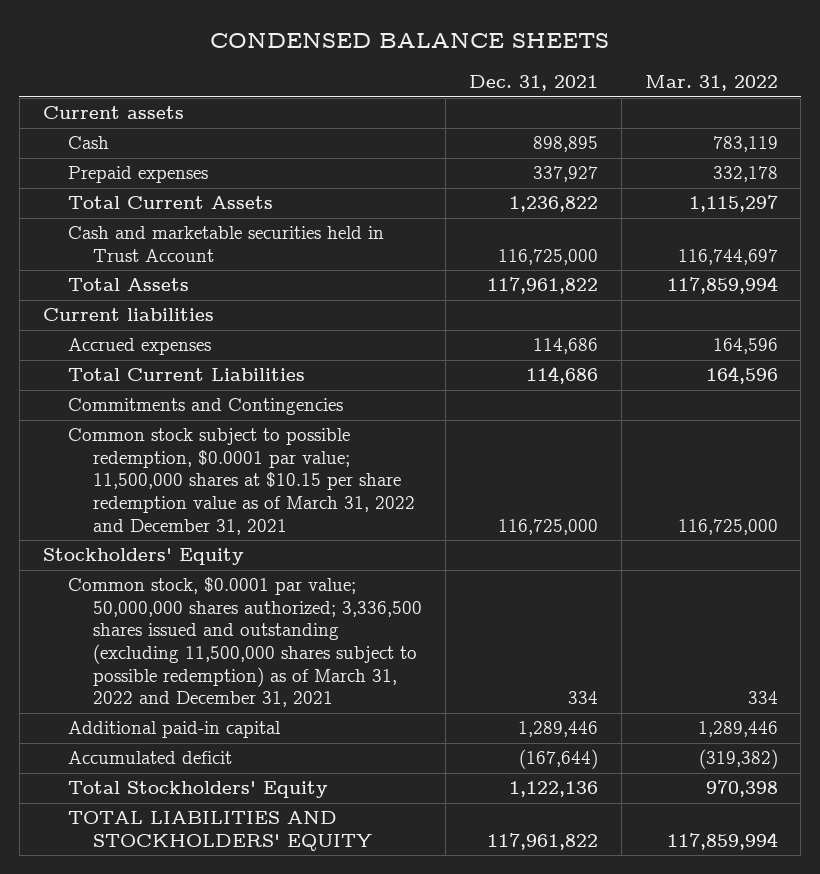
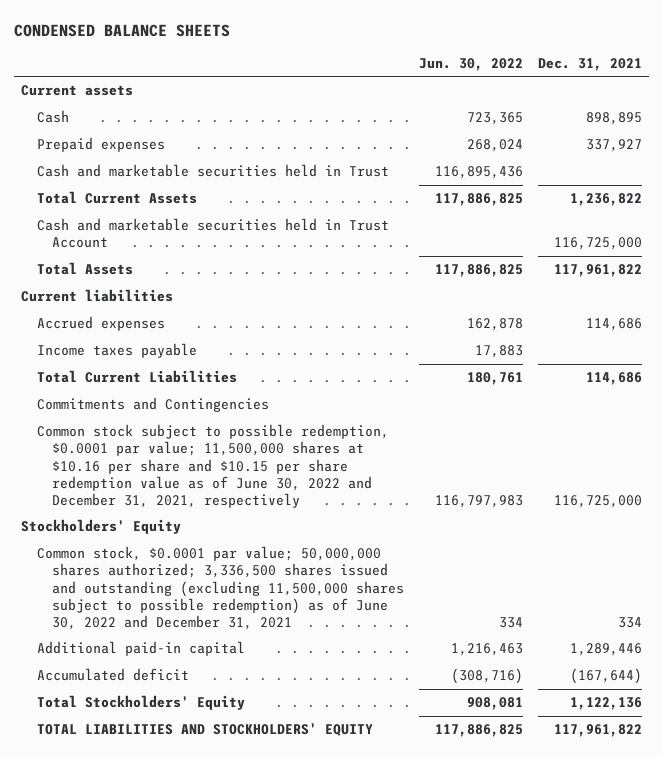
[644,75,778,92] Mar. 31, 2022 -> none
none -> [418,58,523,72] Jun. 30, 2022
none -> [36,164,389,178] Cash and marketable securities held in Trust
none -> [36,343,197,359] Income taxes payable
[67,428,416,535] Common stock subject to possible redemption, $0.0001 par value; 11,500,000 shares at $10.15 per share redemption value as of March 31, 2022 and December 31, 2021 -> [36,424,389,509] Common stock subject to possible redemption, $0.0001 par value; 11,500,000 shares at $10.16 per share and $10.15 per share redemption value as of June 30, 2022 and December 31, 2021, respectively
[67,577,423,708] Common stock, $0.0001 par value; 50,000,000 shares authorized; 3,336,500 shares issued and outstanding (excluding 11,500,000 shares subject to possible redemption) as of March 31, 2022 and December 31, 2021 -> [36,546,404,631] Common stock, $0.0001 par value; 50,000,000 shares authorized; 3,336,500 shares issued and outstanding (excluding 11,500,000 shares subject to possible redemption) as of June 30, 2022 and December 31, 2021

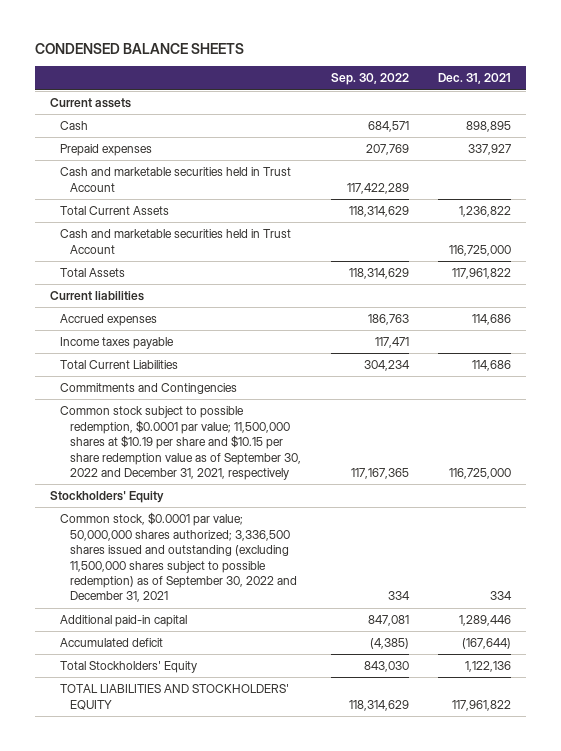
[418,58,523,72] Jun. 30, 2022 -> none
none -> [330,73,409,86] Sep. 30, 2022
[36,164,389,178] Cash and marketable securities held in Trust -> [60,167,292,192] Cash and marketable securities held in Trust Account
[36,424,389,509] Common stock subject to possible redemption, $0.0001 par value; 11,500,000 shares at $10.16 per share and $10.15 per share redemption value as of June 30, 2022 and December 31, 2021, respectively -> [60,406,302,481] Common stock subject to possible redemption, $0.0001 par value; 11,500,000 shares at $10.19 per share and $10.15 per share redemption value as of September 30, 2022 and December 31, 2021, respectively
[36,546,404,631] Common stock, $0.0001 par value; 50,000,000 shares authorized; 3,336,500 shares issued and outstanding (excluding 11,500,000 shares subject to possible redemption) as of June 30, 2022 and December 31, 2021 -> [60,512,298,603] Common stock, $0.0001 par value; 50,000,000 shares authorized; 3,336,500 shares issued and outstanding (excluding 11,500,000 shares subject to possible redemption) as of September 30, 2022 and December 31, 2021

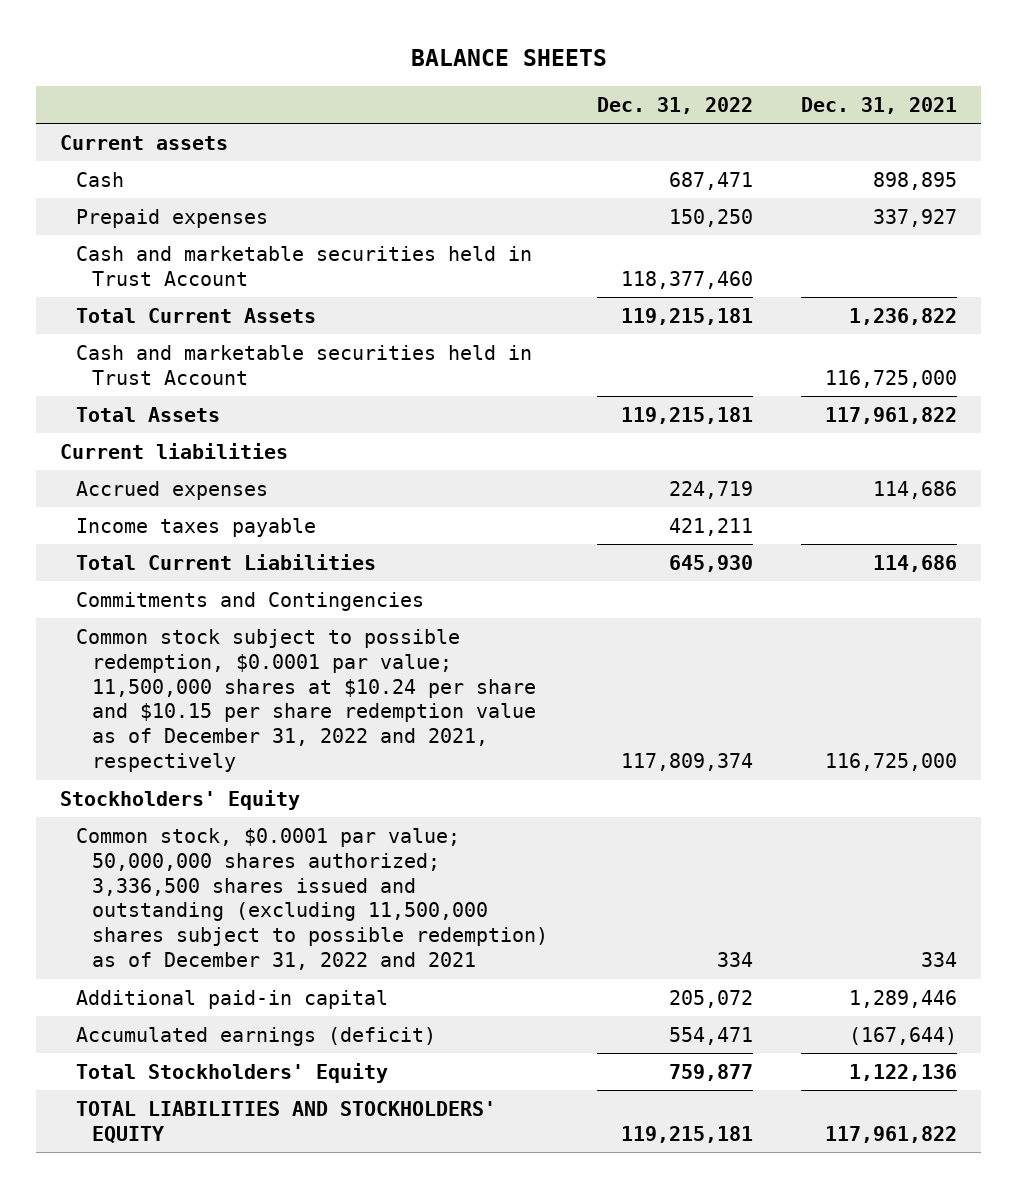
[35,42,245,54] CONDENSED BALANCE SHEETS -> [410,49,607,67] BALANCE SHEETS
[330,73,409,86] Sep. 30, 2022 -> none
none -> [596,96,753,114] Dec. 31, 2022
[60,406,302,481] Common stock subject to possible redemption, $0.0001 par value; 11,500,000 shares at $10.19 per share and $10.15 per share redemption value as of September 30, 2022 and December 31, 2021, respectively -> [75,628,537,773] Common stock subject to possible redemption, $0.0001 par value; 11,500,000 shares at $10.24 per share and $10.15 per share redemption value as of December 31, 2022 and 2021, respectively
[60,512,298,603] Common stock, $0.0001 par value; 50,000,000 shares authorized; 3,336,500 shares issued and outstanding (excluding 11,500,000 shares subject to possible redemption) as of September 30, 2022 and December 31, 2021 -> [75,827,549,971] Common stock, $0.0001 par value; 50,000,000 shares authorized; 3,336,500 shares issued and outstanding (excluding 11,500,000 shares subject to possible redemption) as of December 31, 2022 and 2021
[60,638,164,648] Accumulated deficit -> [75,1026,436,1046] Accumulated earnings (deficit)

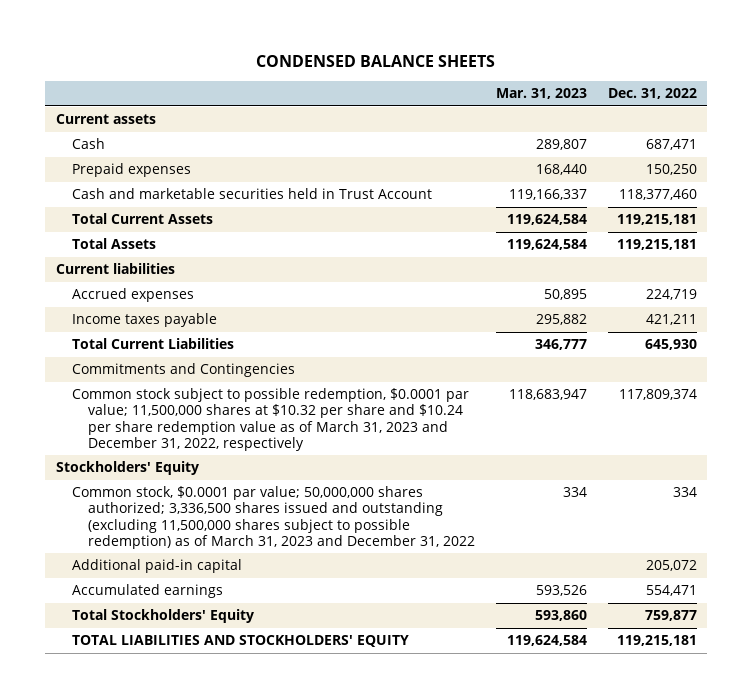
[410,49,607,67] BALANCE SHEETS -> [256,55,496,68] CONDENSED BALANCE SHEETS
[801,96,958,114] Dec. 31, 2021 -> none
none -> [495,88,587,100] Mar. 31, 2023
[75,344,532,385] Cash and marketable securities held in Trust Account -> none
[75,628,537,773] Common stock subject to possible redemption, $0.0001 par value; 11,500,000 shares at $10.24 per share and $10.15 per share redemption value as of December 31, 2022 and 2021, respectively -> [71,388,469,451] Common stock subject to possible redemption, $0.0001 par value; 11,500,000 shares at $10.32 per share and $10.24 per share redemption value as of March 31, 2023 and December 31, 2022, respectively
[75,827,549,971] Common stock, $0.0001 par value; 50,000,000 shares authorized; 3,336,500 shares issued and outstanding (excluding 11,500,000 shares subject to possible redemption) as of December 31, 2022 and 2021 -> [71,486,475,549] Common stock, $0.0001 par value; 50,000,000 shares authorized; 3,336,500 shares issued and outstanding (excluding 11,500,000 shares subject to possible redemption) as of March 31, 2023 and December 31, 2022
[75,1026,436,1046] Accumulated earnings (deficit) -> [71,584,223,599] Accumulated earnings

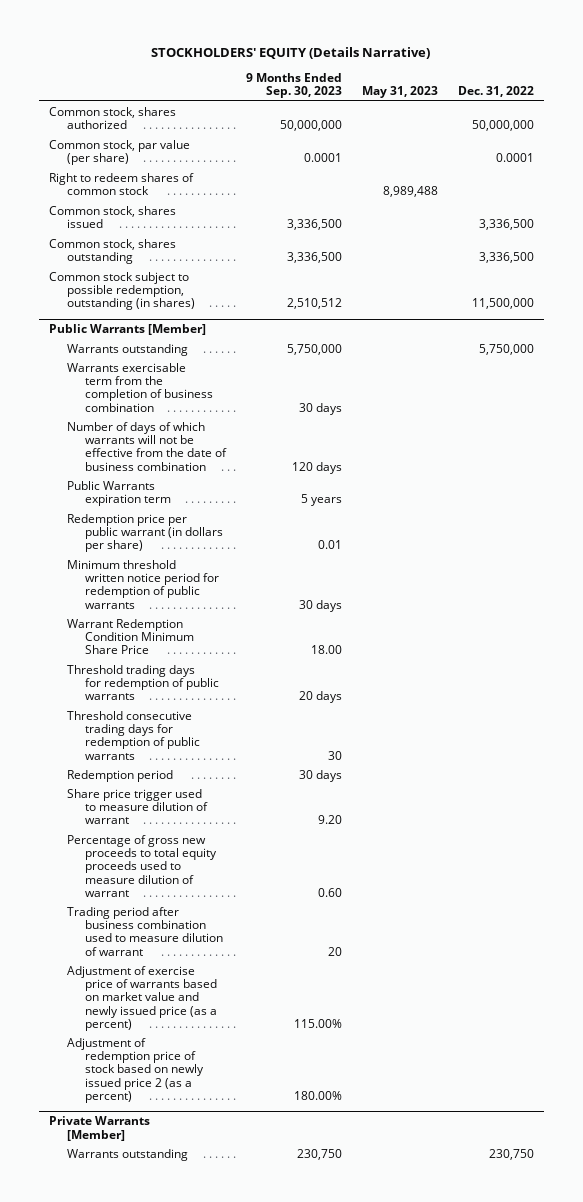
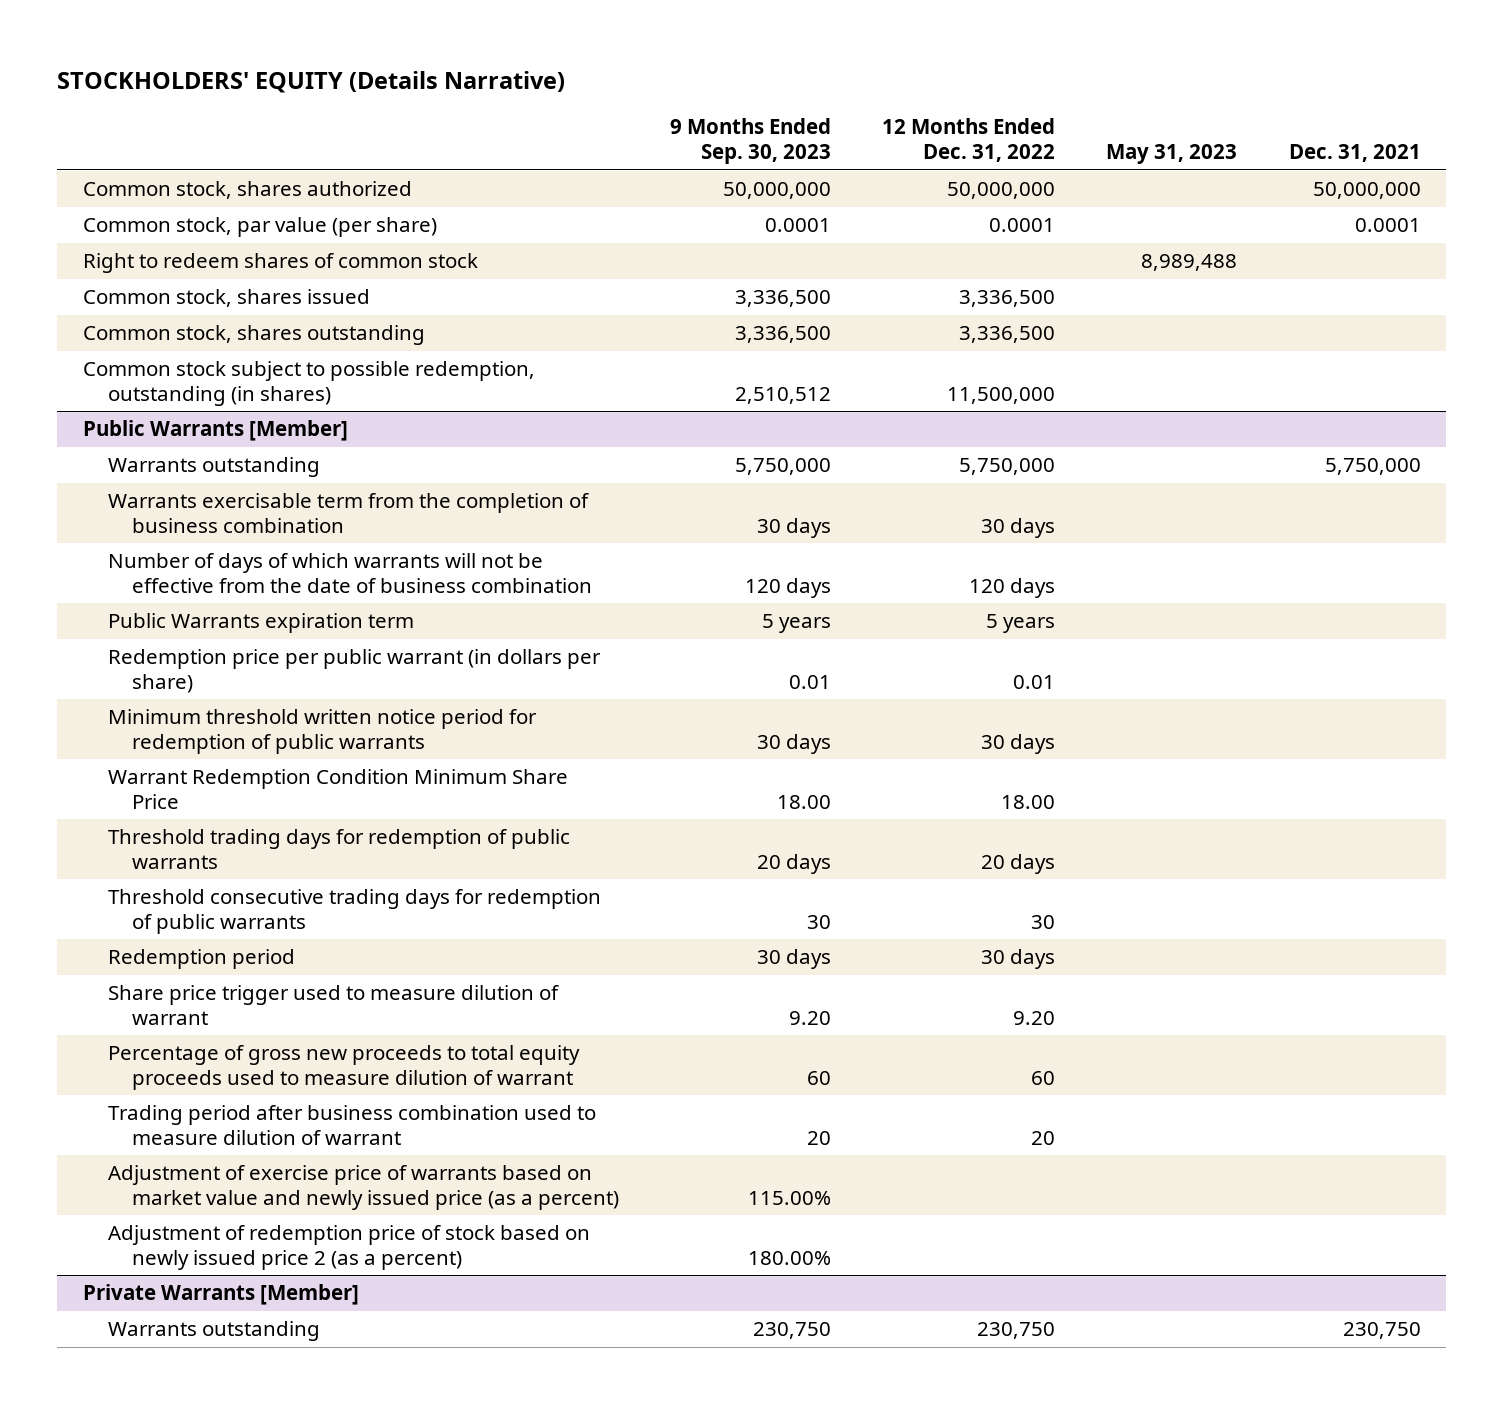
[457,86,534,98] Dec. 31, 2022 -> none
none -> [882,118,1056,163] 12 Months Ended Dec. 31, 2022
none -> [1288,144,1421,163] Dec. 31, 2021
[318,887,343,897] 0.60 -> [807,1070,832,1085] 60

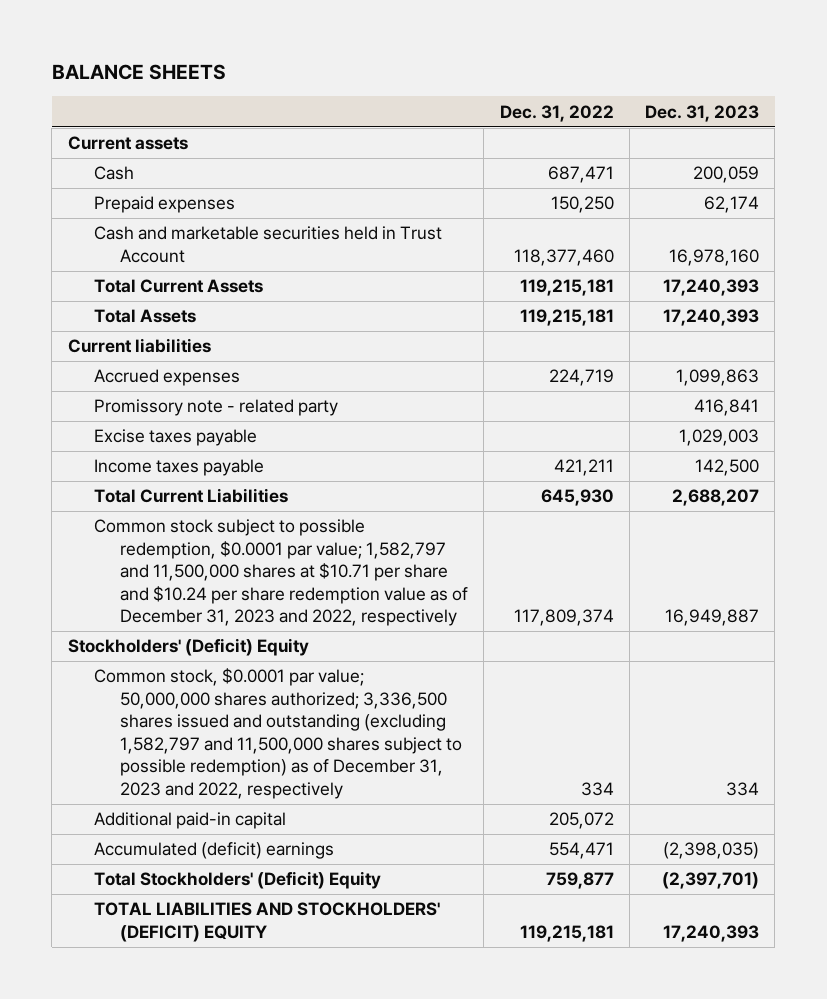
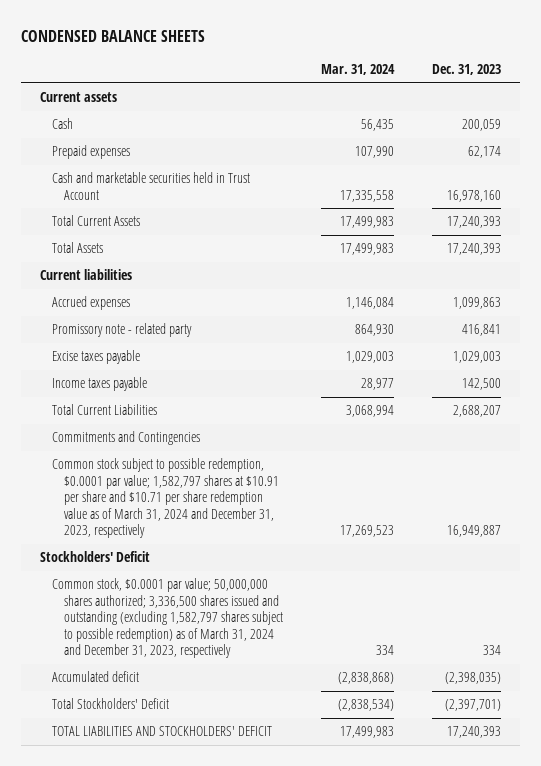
[51,63,226,80] BALANCE SHEETS -> [21,30,206,43] CONDENSED BALANCE SHEETS
[499,104,614,122] Dec. 31, 2022 -> none
none -> [320,64,395,76] Mar. 31, 2024
[93,812,286,830] Additional paid-in capital -> none
none -> [52,431,201,446] Commitments and Contingencies
[93,519,468,627] Common stock subject to possible redemption, $0.0001 par value; 1,582,797 and 11,500,000 shares at $10.71 per share and $10.24 per share redemption value as of December 31, 2023 and 2022, respectively -> [52,458,279,539] Common stock subject to possible redemption, $0.0001 par value; 1,582,797 shares at $10.91 per share and $10.71 per share redemption value as of March 31, 2024 and December 31, 2023, respectively
[67,638,309,657] Stockholders' (Deficit) Equity -> [40,551,151,563] Stockholders' Deficit
[93,668,462,799] Common stock, $0.0001 par value; 50,000,000 shares authorized; 3,336,500 shares issued and outstanding (excluding 1,582,797 and 11,500,000 shares subject to possible redemption) as of December 31, 2023 and 2022, respectively -> [52,578,283,659] Common stock, $0.0001 par value; 50,000,000 shares authorized; 3,336,500 shares issued and outstanding (excluding 1,582,797 shares subject to possible redemption) as of March 31, 2024 and December 31, 2023, respectively
[93,842,334,860] Accumulated (deficit) earnings -> [52,671,140,683] Accumulated deficit
[93,871,381,890] Total Stockholders' (Deficit) Equity -> [52,698,170,710] Total Stockholders' Deficit
[93,902,440,942] TOTAL LIABILITIES AND STOCKHOLDERS' (DEFICIT) EQUITY -> [52,726,273,737] TOTAL LIABILITIES AND STOCKHOLDERS' DEFICIT

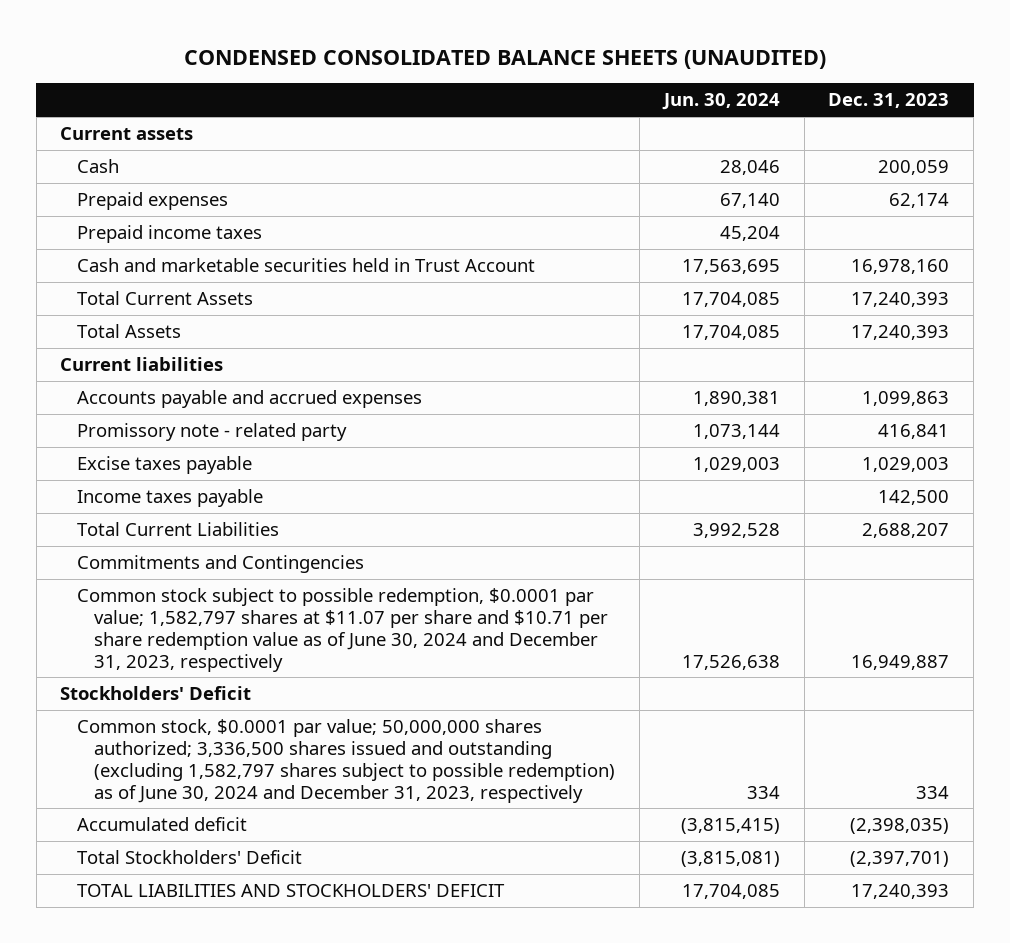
[21,30,206,43] CONDENSED BALANCE SHEETS -> [183,49,826,69] CONDENSED CONSOLIDATED BALANCE SHEETS (UNAUDITED)
[320,64,395,76] Mar. 31, 2024 -> none
none -> [661,93,780,111] Jun. 30, 2024
none -> [77,224,263,243] Prepaid income taxes
[52,296,131,311] Accrued expenses -> [77,389,423,408] Accounts payable and accrued expenses
[52,458,279,539] Common stock subject to possible redemption, $0.0001 par value; 1,582,797 shares at $10.91 per share and $10.71 per share redemption value as of March 31, 2024 and December 31, 2023, respectively -> [77,587,608,672] Common stock subject to possible redemption, $0.0001 par value; 1,582,797 shares at $11.07 per share and $10.71 per share redemption value as of June 30, 2024 and December 31, 2023, respectively
[52,578,283,659] Common stock, $0.0001 par value; 50,000,000 shares authorized; 3,336,500 shares issued and outstanding (excluding 1,582,797 shares subject to possible redemption) as of March 31, 2024 and December 31, 2023, respectively -> [77,718,615,803] Common stock, $0.0001 par value; 50,000,000 shares authorized; 3,336,500 shares issued and outstanding (excluding 1,582,797 shares subject to possible redemption) as of June 30, 2024 and December 31, 2023, respectively

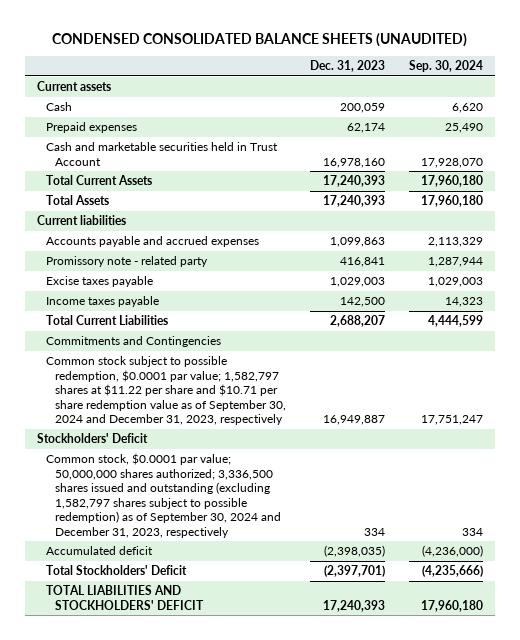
[661,93,780,111] Jun. 30, 2024 -> none
none -> [408,60,483,73] Sep. 30, 2024
[77,224,263,243] Prepaid income taxes -> none
[77,587,608,672] Common stock subject to possible redemption, $0.0001 par value; 1,582,797 shares at $11.07 per share and $10.71 per share redemption value as of June 30, 2024 and December 31, 2023, respectively -> [45,356,286,426] Common stock subject to possible redemption, $0.0001 par value; 1,582,797 shares at $11.22 per share and $10.71 per share redemption value as of September 30, 2024 and December 31, 2023, respectively
[77,718,615,803] Common stock, $0.0001 par value; 50,000,000 shares authorized; 3,336,500 shares issued and outstanding (excluding 1,582,797 shares subject to possible redemption) as of June 30, 2024 and December 31, 2023, respectively -> [45,453,281,538] Common stock, $0.0001 par value; 50,000,000 shares authorized; 3,336,500 shares issued and outstanding (excluding 1,582,797 shares subject to possible redemption) as of September 30, 2024 and December 31, 2023, respectively

